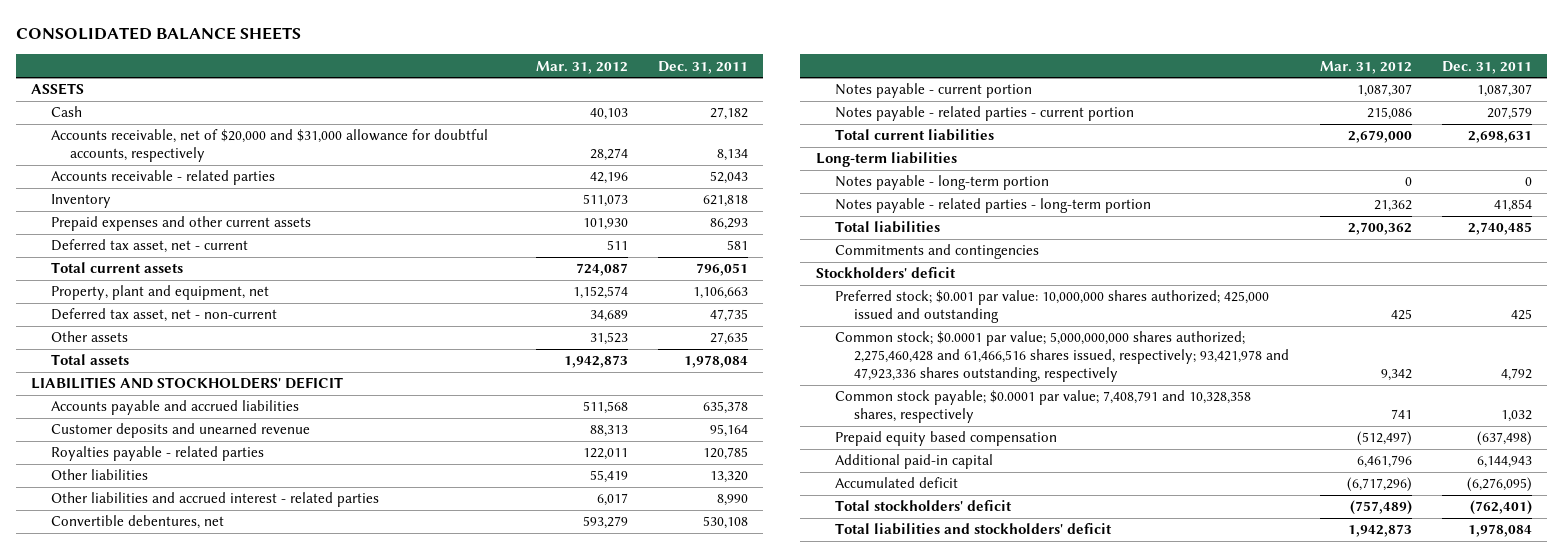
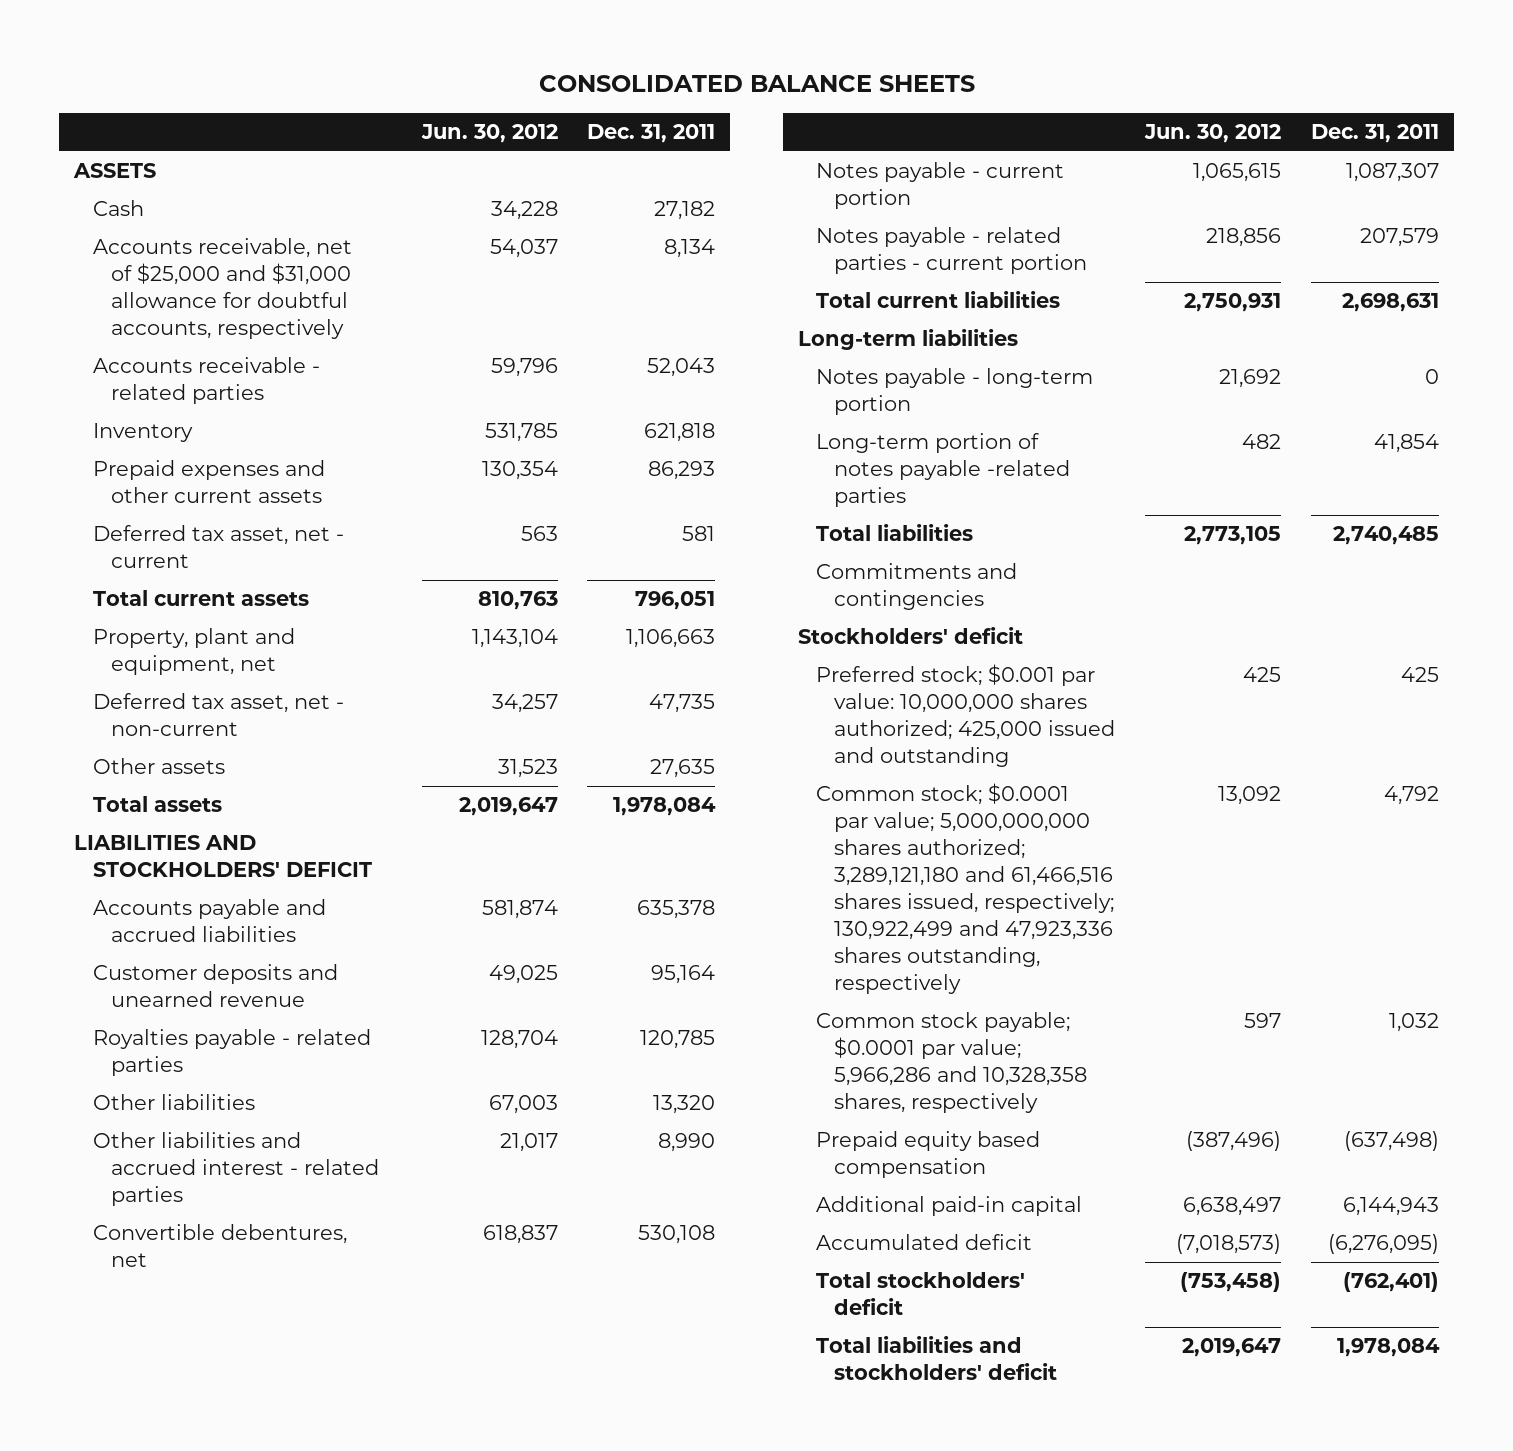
[535,60,628,74] Mar. 31, 2012 -> none
none -> [420,124,558,144] Jun. 30, 2012
[50,129,488,163] Accounts receivable, net of $20,000 and $31,000 allowance for doubtful accounts, respectively -> [92,238,352,340] Accounts receivable, net of $25,000 and $31,000 allowance for doubtful accounts, respectively
[834,198,1151,214] Notes payable - related parties - long-term portion -> [815,433,1071,508] Long-term portion of notes payable -related parties
[834,331,1290,383] Common stock; $0.0001 par value; 5,000,000,000 shares authorized; 2,275,460,428 and 61,466,516 shares issued, respectively; 93,421,978 and 47,923,336 shares outstanding, respectively -> [815,783,1115,995] Common stock; $0.0001 par value; 5,000,000,000 shares authorized; 3,289,121,180 and 61,466,516 shares issued, respectively; 130,922,499 and 47,923,336 shares outstanding, respectively
[834,390,1251,424] Common stock payable; $0.0001 par value; 7,408,791 and 10,328,358 shares, respectively -> [815,1012,1088,1114] Common stock payable; $0.0001 par value; 5,966,286 and 10,328,358 shares, respectively

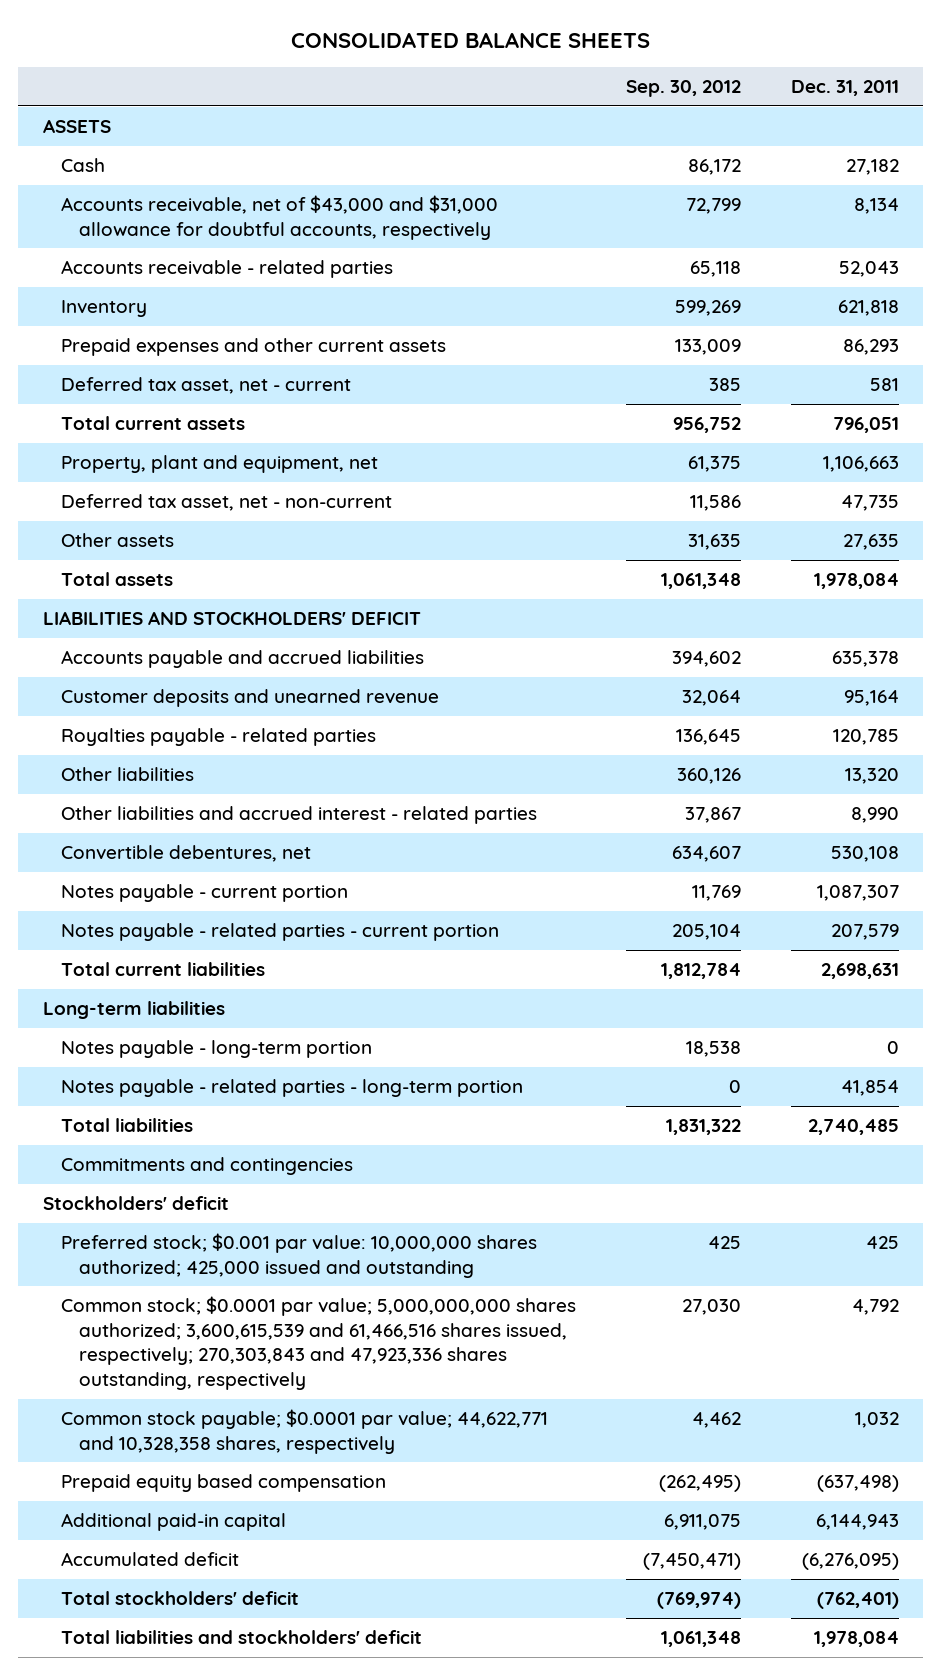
[420,124,558,144] Jun. 30, 2012 -> none
none -> [625,80,741,98] Sep. 30, 2012
[92,238,352,340] Accounts receivable, net of $25,000 and $31,000 allowance for doubtful accounts, respectively -> [61,195,499,240] Accounts receivable, net of $43,000 and $31,000 allowance for doubtful accounts, respectively
[815,433,1071,508] Long-term portion of notes payable -related parties -> [61,1079,524,1098] Notes payable - related parties - long-term portion
[815,783,1115,995] Common stock; $0.0001 par value; 5,000,000,000 shares authorized; 3,289,121,180 and 61,466,516 shares issued, respectively; 130,922,499 and 47,923,336 shares outstanding, respectively -> [61,1296,577,1391] Common stock; $0.0001 par value; 5,000,000,000 shares authorized; 3,600,615,539 and 61,466,516 shares issued, respectively; 270,303,843 and 47,923,336 shares outstanding, respectively
[815,1012,1088,1114] Common stock payable; $0.0001 par value; 5,966,286 and 10,328,358 shares, respectively -> [61,1409,549,1454] Common stock payable; $0.0001 par value; 44,622,771 and 10,328,358 shares, respectively

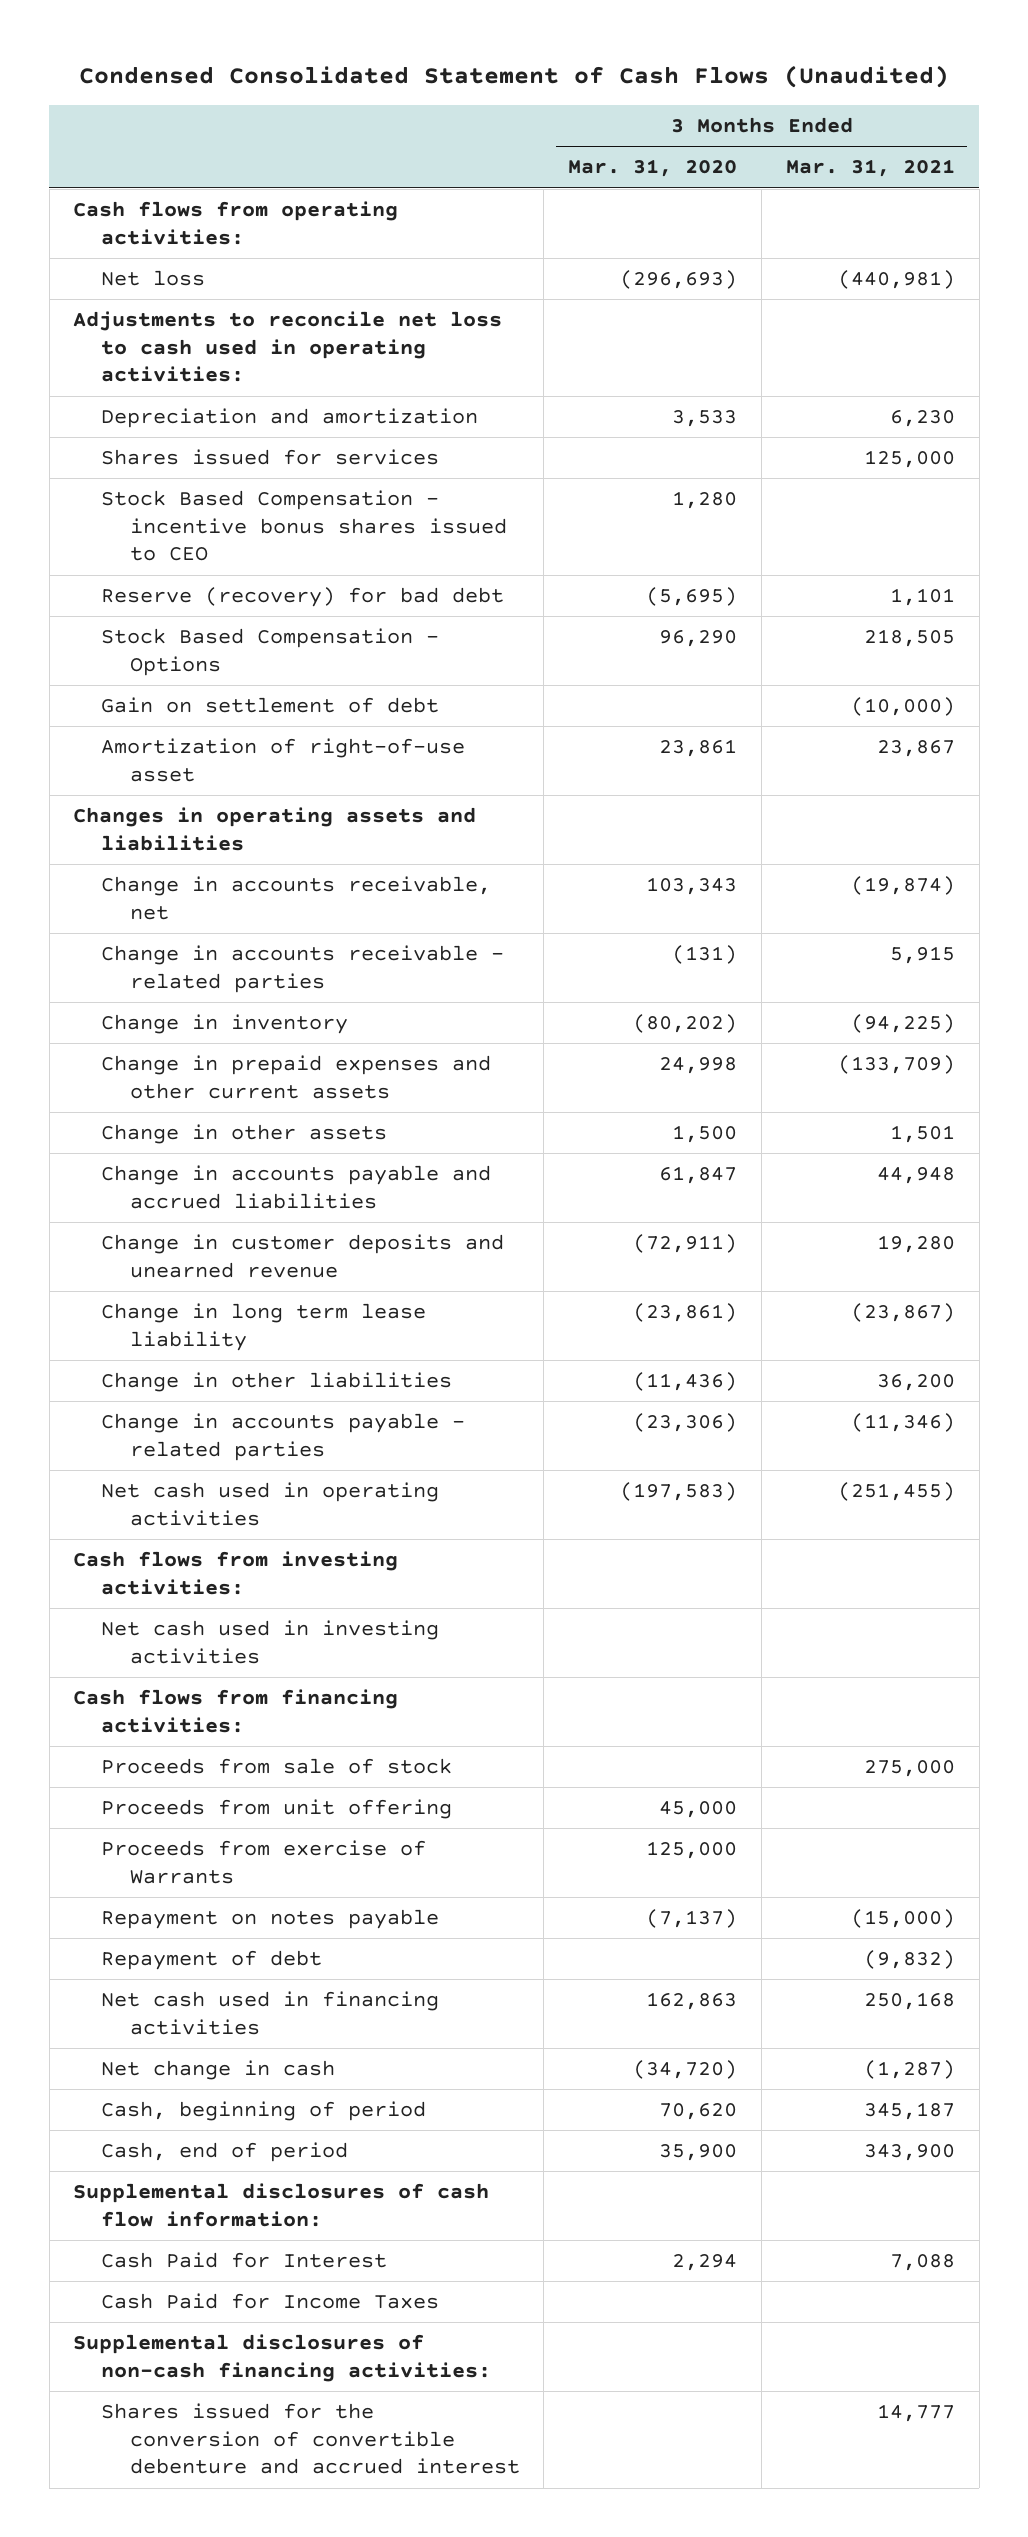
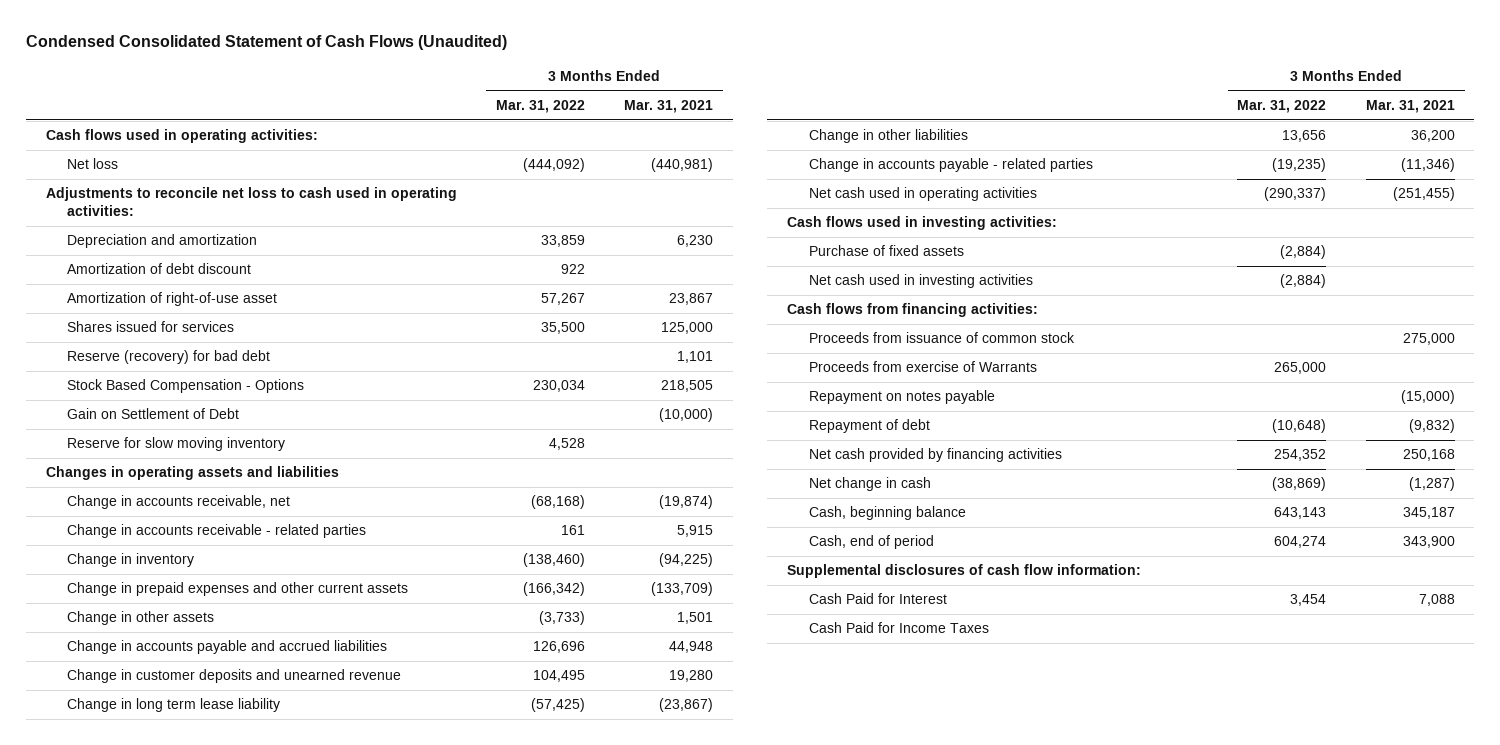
[568,159,738,178] Mar. 31, 2020 -> none
none -> [495,99,585,113] Mar. 31, 2022
[73,201,399,245] Cash flows from operating activities: -> [45,129,318,144] Cash flows used in operating activities:
none -> [67,263,252,275] Amortization of debt discount
[101,738,466,782] Amortization of right-of-use asset -> [67,292,278,307] Amortization of right-of-use asset
[101,490,507,562] Stock Based Compensation - incentive bonus shares issued to CEO -> none
[101,697,440,714] Gain on settlement of debt -> [67,408,240,420] Gain on Settlement of Debt
none -> [67,437,286,452] Reserve for slow moving inventory
[73,1551,399,1595] Cash flows from investing activities: -> [787,216,1058,231] Cash flows used in investing activities:
none -> [809,245,965,257] Purchase of fixed assets
[101,1799,453,1820] Proceeds from unit offering -> none
[101,1758,453,1775] Proceeds from sale of stock -> [809,332,1076,344] Proceeds from issuance of common stock
[101,1991,440,2035] Net cash used in financing activities -> [809,448,1063,463] Net cash provided by financing activities
[101,2101,427,2122] Cash, beginning of period -> [809,506,967,521] Cash, beginning balance
[73,2334,492,2382] Supplemental disclosures of non-cash financing activities: -> none
[101,2403,520,2475] Shares issued for the conversion of convertible debenture and accrued interest -> none

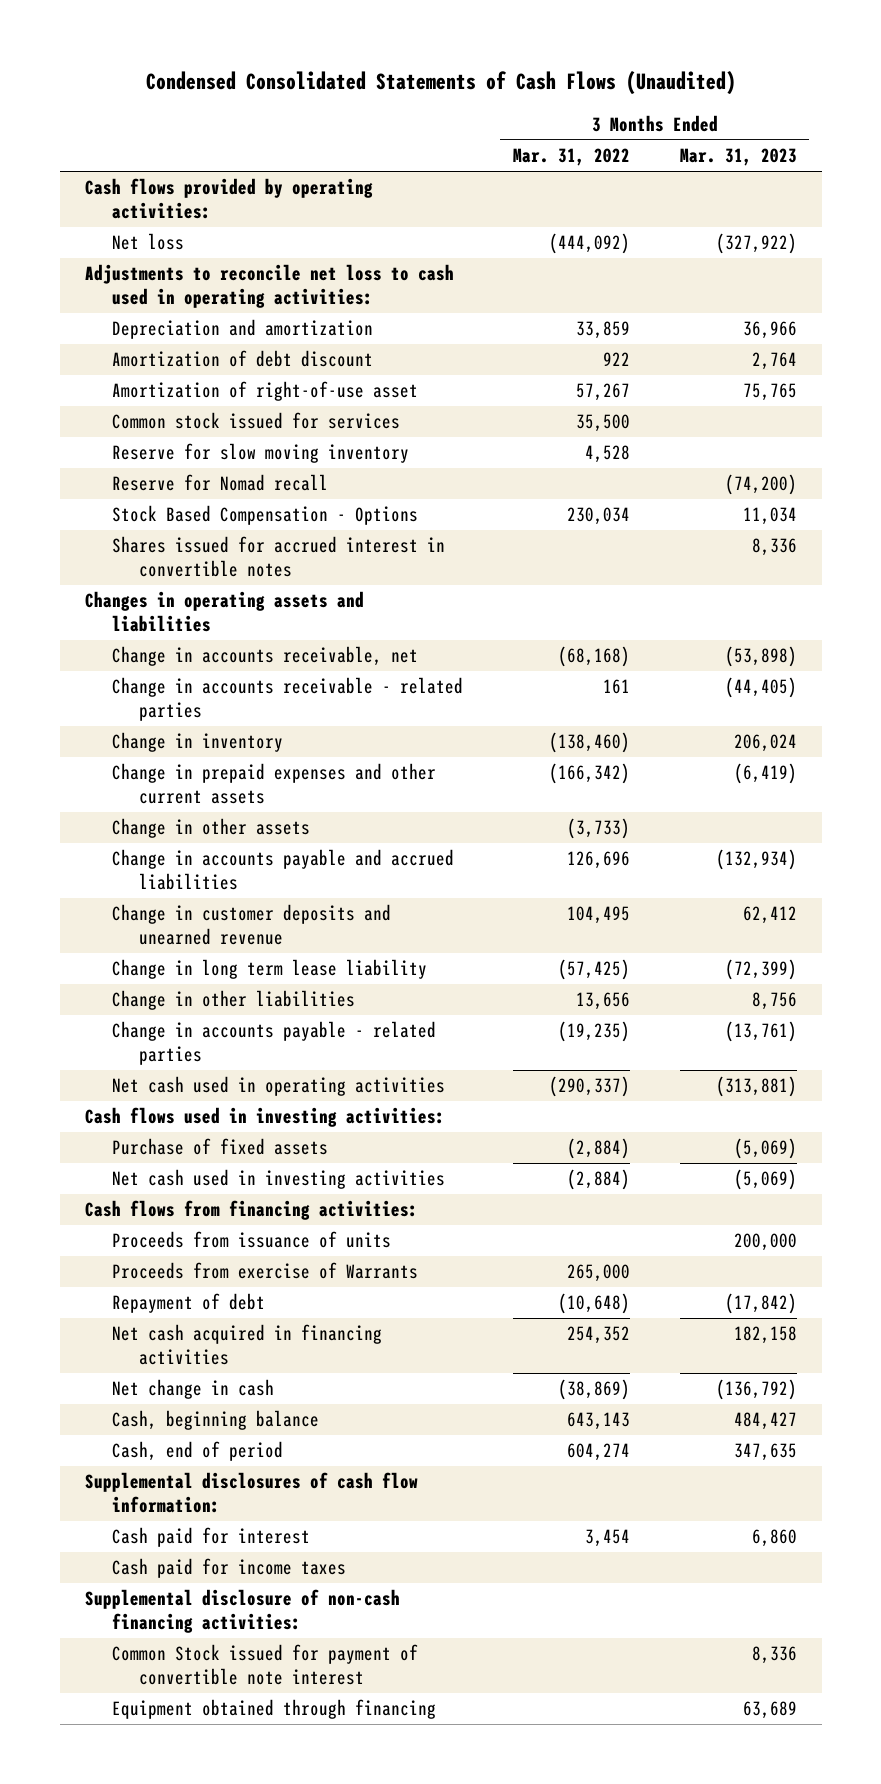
[25,35,507,51] Condensed Consolidated Statement of Cash Flows (Unaudited) -> [145,71,736,96] Condensed Consolidated Statements of Cash Flows (Unaudited)
[624,99,714,113] Mar. 31, 2021 -> none
none -> [679,148,797,167] Mar. 31, 2023
[45,129,318,144] Cash flows used in operating activities: -> [84,178,373,219] Cash flows provided by operating activities:
[67,350,271,365] Reserve (recovery) for bad debt -> none
[67,408,240,420] Gain on Settlement of Debt -> none
[67,321,235,333] Shares issued for services -> [111,412,400,430] Common stock issued for services
none -> [111,474,328,492] Reserve for Nomad recall
[67,379,305,394] Stock Based Compensation - Options -> [111,505,418,526] Stock Based Compensation - Options
none -> [111,536,445,577] Shares issued for accrued interest in convertible notes
[809,332,1076,344] Proceeds from issuance of common stock -> [111,1231,391,1249] Proceeds from issuance of units
[809,390,996,405] Repayment on notes payable -> none
[809,448,1063,463] Net cash provided by financing activities -> [111,1324,382,1365] Net cash acquired in financing activities
[809,593,948,605] Cash Paid for Interest -> [111,1527,310,1548] Cash paid for interest
[809,622,990,634] Cash Paid for Income Taxes -> [111,1558,346,1579] Cash paid for income taxes
none -> [84,1589,400,1633] Supplemental disclosure of non-cash financing activities:
none -> [111,1644,418,1685] Common Stock issued for payment of convertible note interest
none -> [111,1699,436,1720] Equipment obtained through financing

